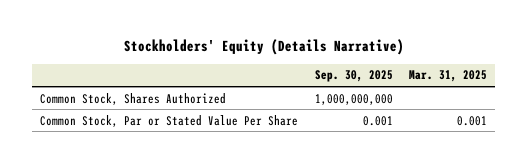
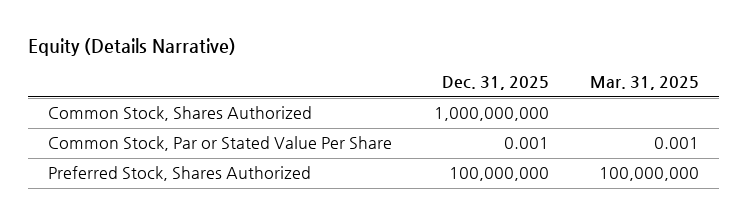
[123,39,404,56] Stockholders' Equity (Details Narrative) -> [27,37,236,56] Equity (Details Narrative)
[314,70,393,83] Sep. 30, 2025 -> none
none -> [441,76,549,91] Dec. 31, 2025
none -> [48,166,312,182] Preferred Stock, Shares Authorized

